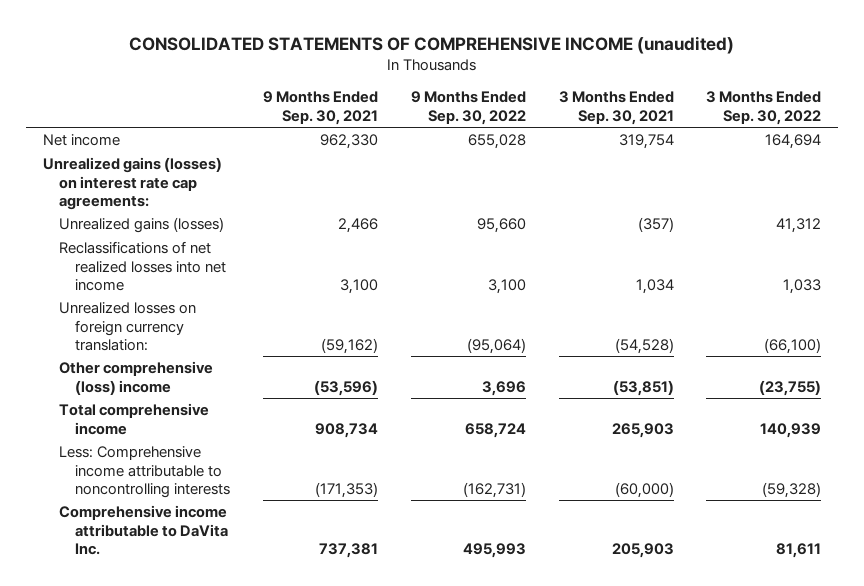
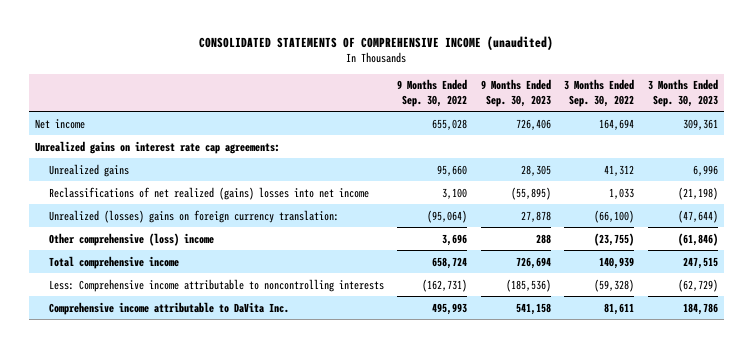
[262,91,378,125] 9 Months Ended Sep. 30, 2021 -> none
[558,91,674,125] 3 Months Ended Sep. 30, 2021 -> none
none -> [480,79,551,107] 9 Months Ended Sep. 30, 2023
none -> [647,79,718,107] 3 Months Ended Sep. 30, 2023
[42,157,222,210] Unrealized gains (losses) on interest rate cap agreements: -> [35,140,281,154] Unrealized gains on interest rate cap agreements:
[58,217,224,234] Unrealized gains (losses) -> [49,163,130,177] Unrealized gains
[58,241,226,291] Reclassifications of net realized losses into net income -> [49,186,370,200] Reclassifications of net realized (gains) losses into net income
[58,302,196,351] Unrealized losses on foreign currency translation: -> [49,209,340,223] Unrealized (losses) gains on foreign currency translation:

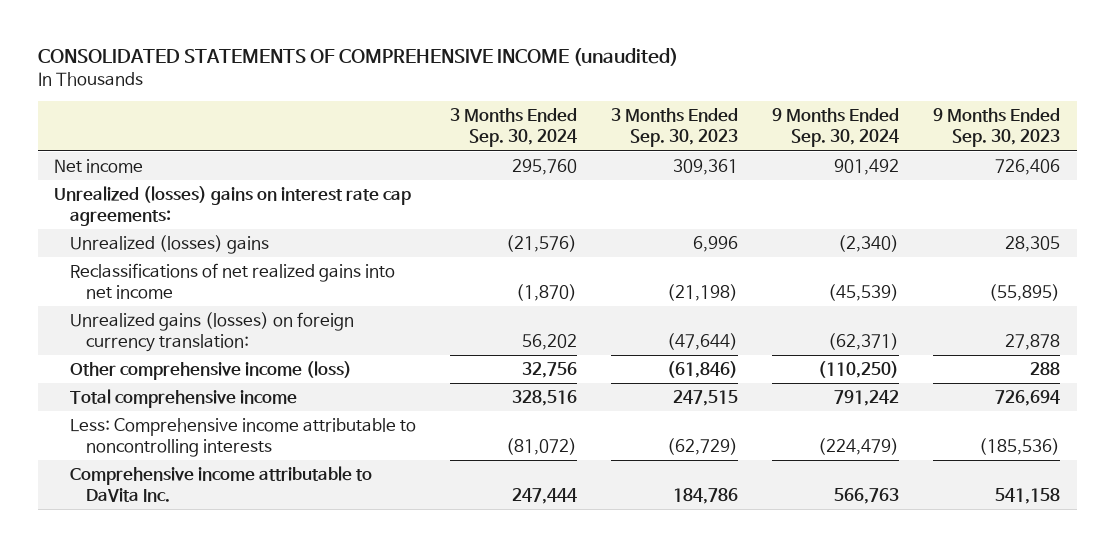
[397,79,468,107] 9 Months Ended Sep. 30, 2022 -> none
[564,79,635,107] 3 Months Ended Sep. 30, 2022 -> none
none -> [450,108,578,148] 3 Months Ended Sep. 30, 2024
none -> [771,108,899,148] 9 Months Ended Sep. 30, 2024
[35,140,281,154] Unrealized gains on interest rate cap agreements: -> [54,186,412,226] Unrealized (losses) gains on interest rate cap agreements:
[49,163,130,177] Unrealized gains -> [70,235,270,255] Unrealized (losses) gains
[49,186,370,200] Reclassifications of net realized (gains) losses into net income -> [70,263,396,299] Reclassifications of net realized gains into net income
[49,209,340,223] Unrealized (losses) gains on foreign currency translation: -> [70,312,355,352] Unrealized gains (losses) on foreign currency translation:
[49,232,215,246] Other comprehensive (loss) income -> [70,361,353,381] Other comprehensive income (loss)

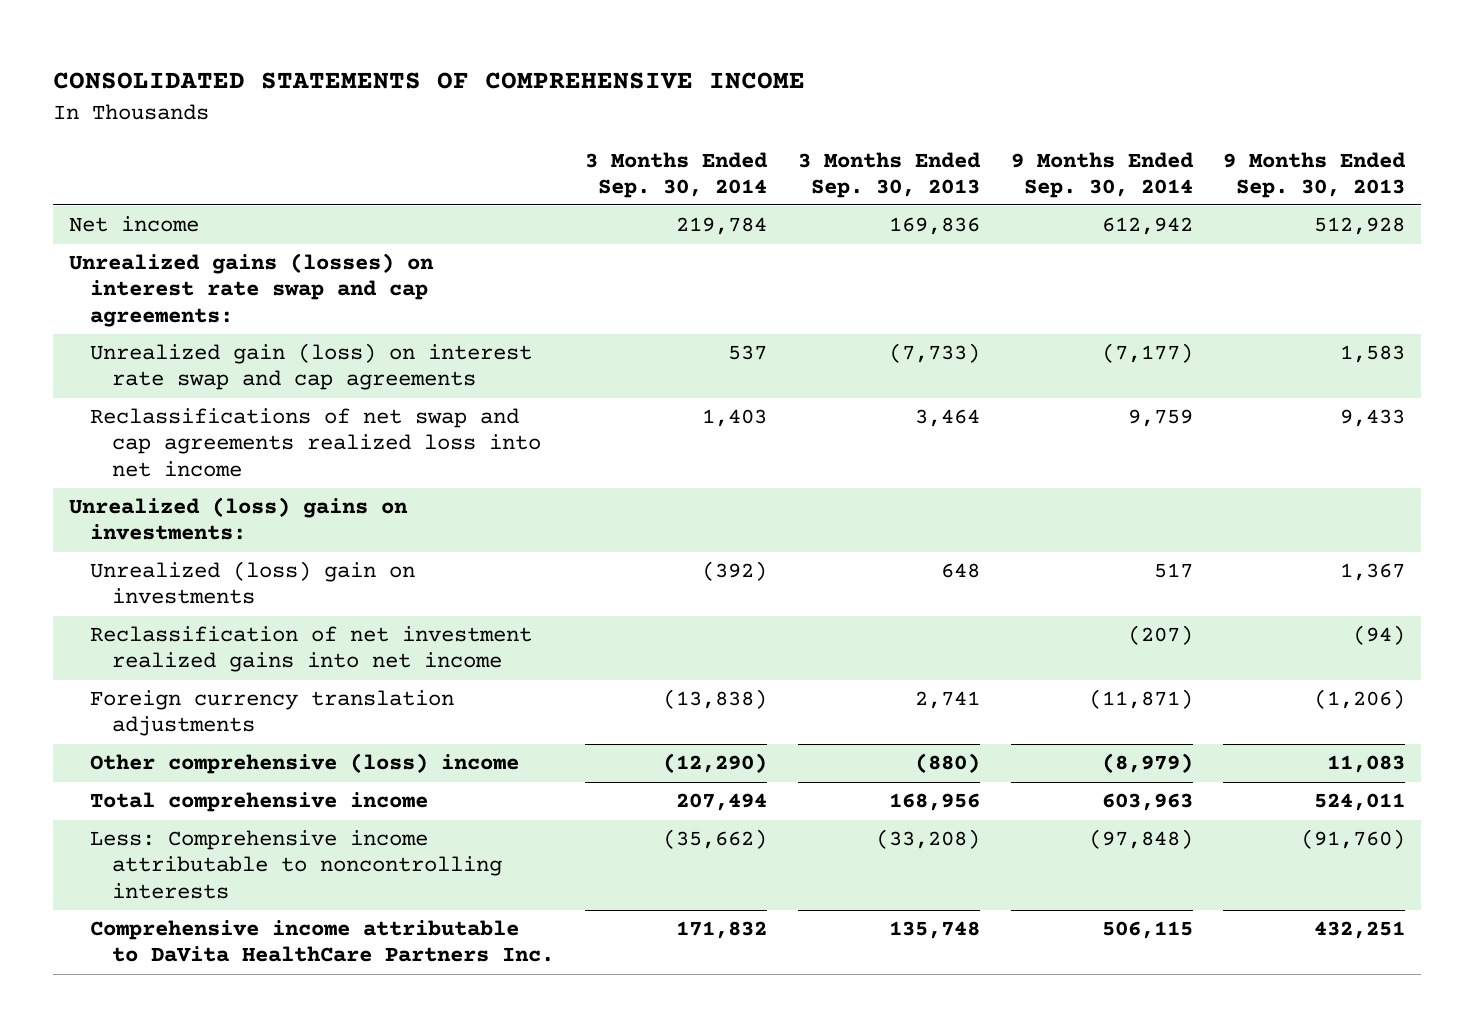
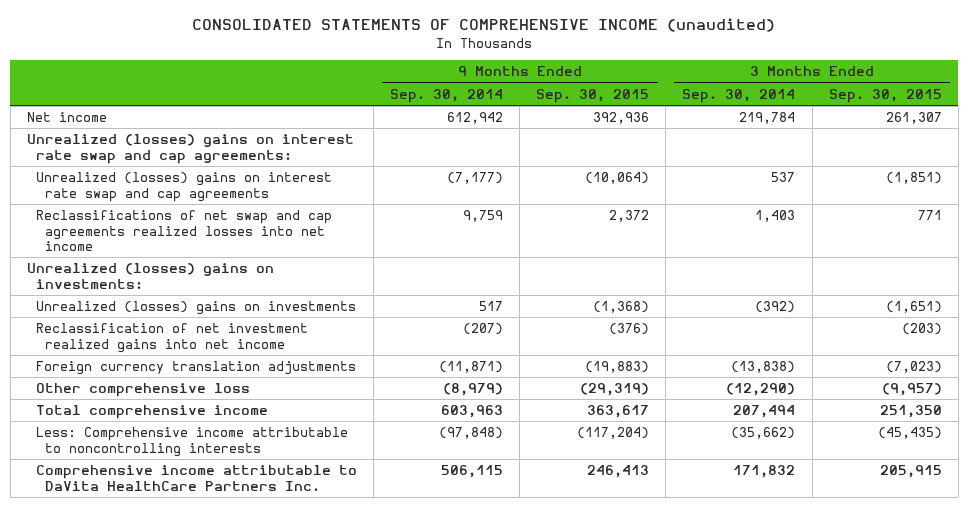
[53,72,806,90] CONSOLIDATED STATEMENTS OF COMPREHENSIVE INCOME -> [192,18,776,33] CONSOLIDATED STATEMENTS OF COMPREHENSIVE INCOME (unaudited)
[797,151,981,198] 3 Months Ended Sep. 30, 2013 -> none
[1223,151,1407,198] 9 Months Ended Sep. 30, 2013 -> none
none -> [536,88,650,103] Sep. 30, 2015
none -> [828,88,942,103] Sep. 30, 2015
[68,253,434,327] Unrealized gains (losses) on interest rate swap and cap agreements: -> [27,134,355,164] Unrealized (losses) gains on interest rate swap and cap agreements:
[90,343,533,391] Unrealized gain (loss) on interest rate swap and cap agreements -> [36,172,333,202] Unrealized (losses) gains on interest rate swap and cap agreements
[90,408,542,477] Reclassifications of net swap and cap agreements realized loss into net income -> [36,210,333,251] Reclassifications of net swap and cap agreements realized losses into net income
[68,497,408,541] Unrealized (loss) gains on investments: -> [27,263,275,289] Unrealized (losses) gains on investments:
[90,561,416,605] Unrealized (loss) gain on investments -> [36,301,357,316] Unrealized (losses) gains on investments
[90,753,520,775] Other comprehensive (loss) income -> [36,383,251,398] Other comprehensive loss

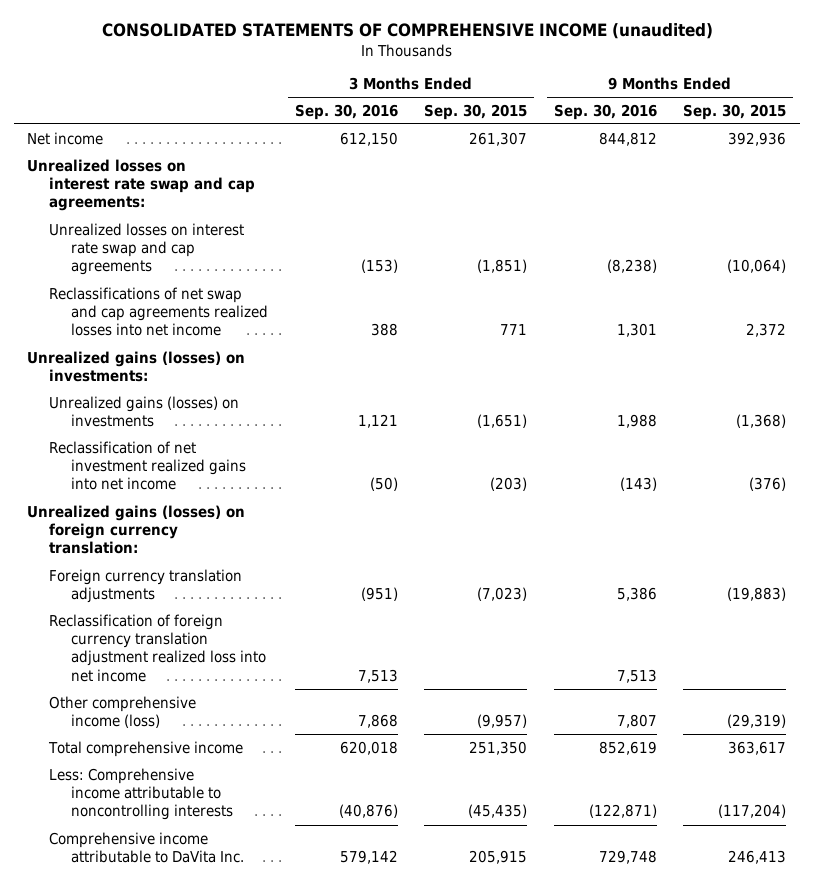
[390,88,504,103] Sep. 30, 2014 -> none
[682,88,796,103] Sep. 30, 2014 -> none
none -> [294,103,398,120] Sep. 30, 2016
none -> [553,103,657,120] Sep. 30, 2016
[27,134,355,164] Unrealized (losses) gains on interest rate swap and cap agreements: -> [27,158,256,212] Unrealized losses on interest rate swap and cap agreements:
[36,172,333,202] Unrealized (losses) gains on interest rate swap and cap agreements -> [49,222,245,276] Unrealized losses on interest rate swap and cap agreements
[27,263,275,289] Unrealized (losses) gains on investments: -> [27,350,246,383] Unrealized gains (losses) on investments:
[36,301,357,316] Unrealized (losses) gains on investments -> [49,395,240,428] Unrealized gains (losses) on investments
none -> [27,504,246,555] Unrealized gains (losses) on foreign currency translation:
none -> [49,613,267,682] Reclassification of foreign currency translation adjustment realized loss into net income
[36,383,251,398] Other comprehensive loss -> [49,695,197,729] Other comprehensive income (loss)
[36,465,358,491] Comprehensive income attributable to DaVita HealthCare Partners Inc. -> [49,831,245,864] Comprehensive income attributable to DaVita Inc.

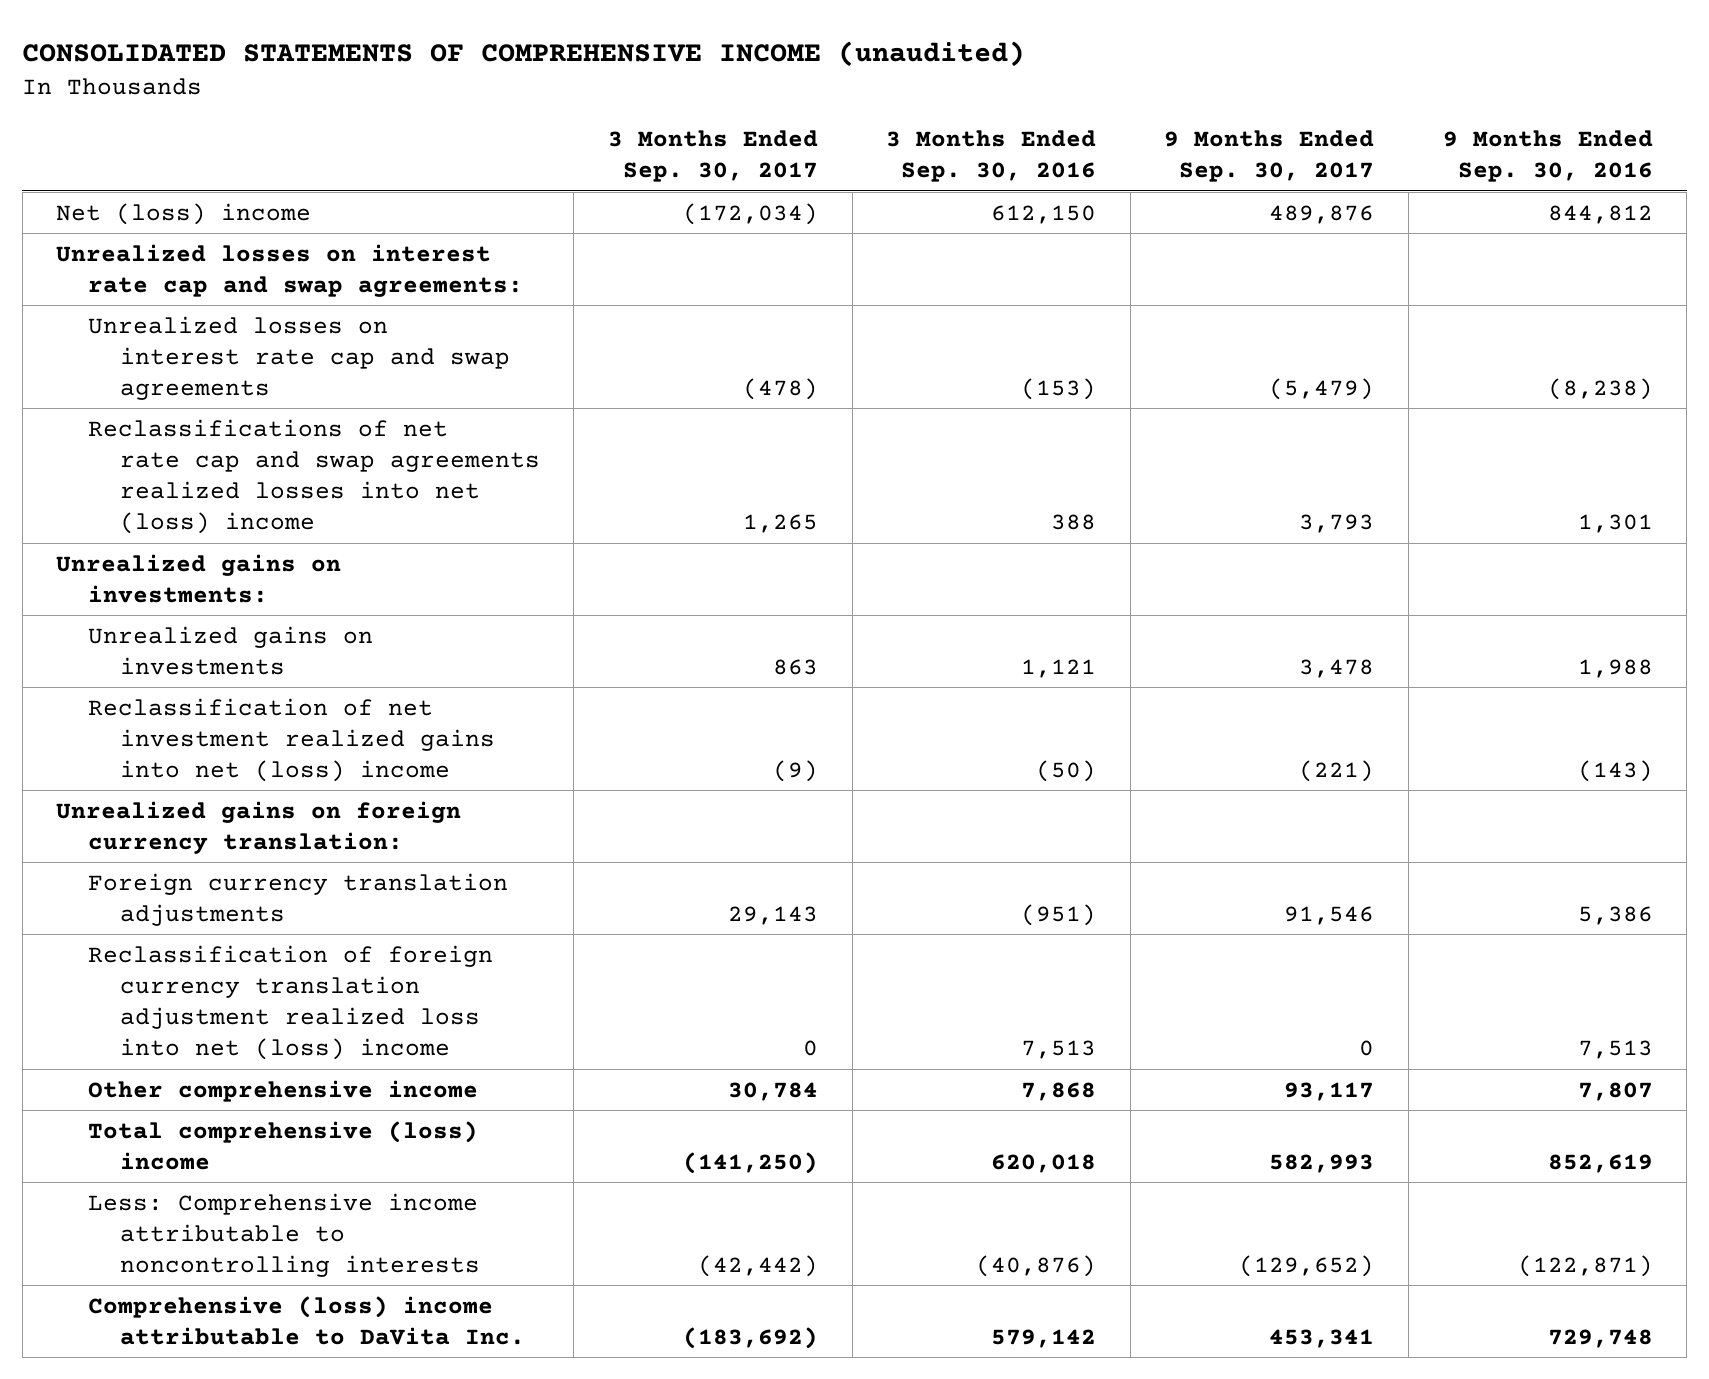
[424,103,528,120] Sep. 30, 2015 -> none
[683,103,787,120] Sep. 30, 2015 -> none
none -> [608,130,819,183] 3 Months Ended Sep. 30, 2017
none -> [1164,130,1375,183] 9 Months Ended Sep. 30, 2017
[27,131,104,145] Net income -> [56,202,312,225] Net (loss) income
[27,158,256,212] Unrealized losses on interest rate swap and cap agreements: -> [56,243,524,297] Unrealized losses on interest rate cap and swap agreements:
[49,222,245,276] Unrealized losses on interest rate swap and cap agreements -> [88,315,510,401] Unrealized losses on interest rate cap and swap agreements
[49,286,269,337] Reclassifications of net swap and cap agreements realized losses into net income -> [88,418,540,535] Reclassifications of net rate cap and swap agreements realized losses into net (loss) income
[27,350,246,383] Unrealized gains (losses) on investments: -> [56,553,342,603] Unrealized gains on investments:
[49,395,240,428] Unrealized gains (losses) on investments -> [88,625,374,675] Unrealized gains on investments
[49,440,247,491] Reclassification of net investment realized gains into net income -> [88,697,495,783] Reclassification of net investment realized gains into net (loss) income
[27,504,246,555] Unrealized gains (losses) on foreign currency translation: -> [56,800,462,854] Unrealized gains on foreign currency translation:
[49,613,267,682] Reclassification of foreign currency translation adjustment realized loss into net income -> [88,944,494,1061] Reclassification of foreign currency translation adjustment realized loss into net (loss) income
[49,695,197,729] Other comprehensive income (loss) -> [88,1079,479,1102] Other comprehensive income
[48,740,244,757] Total comprehensive income -> [88,1120,479,1170] Total comprehensive (loss) income
[49,831,245,864] Comprehensive income attributable to DaVita Inc. -> [88,1295,525,1345] Comprehensive (loss) income attributable to DaVita Inc.

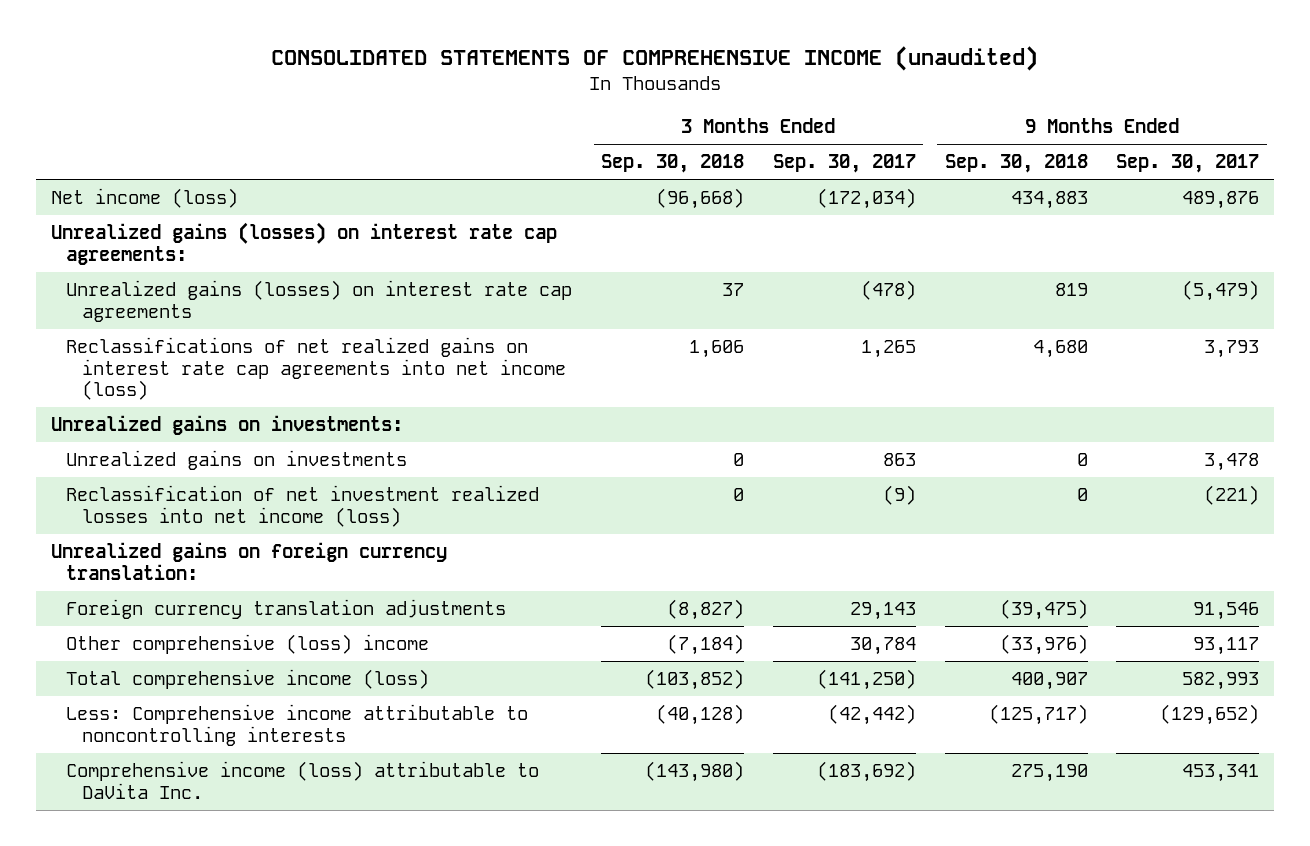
[886,130,1097,183] 3 Months Ended Sep. 30, 2016 -> none
[1442,130,1653,183] 9 Months Ended Sep. 30, 2016 -> none
none -> [600,154,744,174] Sep. 30, 2018
none -> [944,154,1088,174] Sep. 30, 2018
[56,202,312,225] Net (loss) income -> [50,188,238,209] Net income (loss)
[56,243,524,297] Unrealized losses on interest rate cap and swap agreements: -> [50,222,557,265] Unrealized gains (losses) on interest rate cap agreements:
[88,315,510,401] Unrealized losses on interest rate cap and swap agreements -> [66,280,573,322] Unrealized gains (losses) on interest rate cap agreements
[88,418,540,535] Reclassifications of net rate cap and swap agreements realized losses into net (loss) income -> [66,337,566,401] Reclassifications of net realized gains on interest rate cap agreements into net income (loss)
[88,697,495,783] Reclassification of net investment realized gains into net (loss) income -> [66,485,540,527] Reclassification of net investment realized losses into net income (loss)
[88,944,494,1061] Reclassification of foreign currency translation adjustment realized loss into net (loss) income -> none
[88,1079,479,1102] Other comprehensive income -> [66,634,430,655] Other comprehensive (loss) income
[88,1120,479,1170] Total comprehensive (loss) income -> [66,669,430,690] Total comprehensive income (loss)
[88,1295,525,1345] Comprehensive (loss) income attributable to DaVita Inc. -> [66,761,540,799] Comprehensive income (loss) attributable to DaVita Inc.

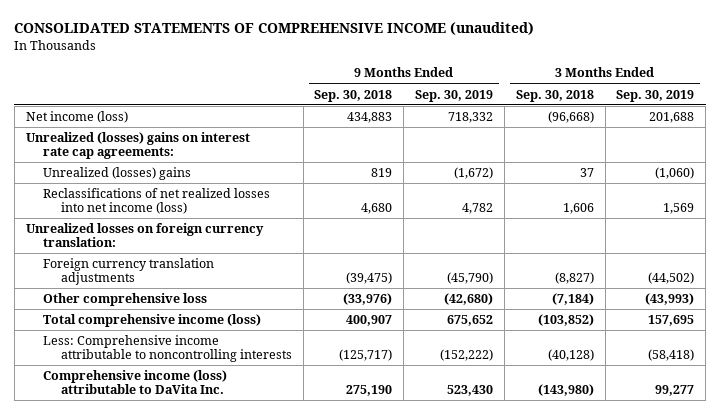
[772,154,916,174] Sep. 30, 2017 -> none
[1116,154,1260,174] Sep. 30, 2017 -> none
none -> [415,89,494,102] Sep. 30, 2019
none -> [616,89,695,102] Sep. 30, 2019
[50,415,403,436] Unrealized gains on investments: -> none
[66,450,408,471] Unrealized gains on investments -> none
[66,485,540,527] Reclassification of net investment realized losses into net income (loss) -> none
[50,222,557,265] Unrealized gains (losses) on interest rate cap agreements: -> [25,132,250,160] Unrealized (losses) gains on interest rate cap agreements:
[66,280,573,322] Unrealized gains (losses) on interest rate cap agreements -> [43,167,192,181] Unrealized (losses) gains
[66,337,566,401] Reclassifications of net realized gains on interest rate cap agreements into net income (loss) -> [43,188,271,215] Reclassifications of net realized losses into net income (loss)
[50,542,447,580] Unrealized gains on foreign currency translation: -> [25,223,264,248] Unrealized losses on foreign currency translation:
[66,634,430,655] Other comprehensive (loss) income -> [43,293,208,307] Other comprehensive loss

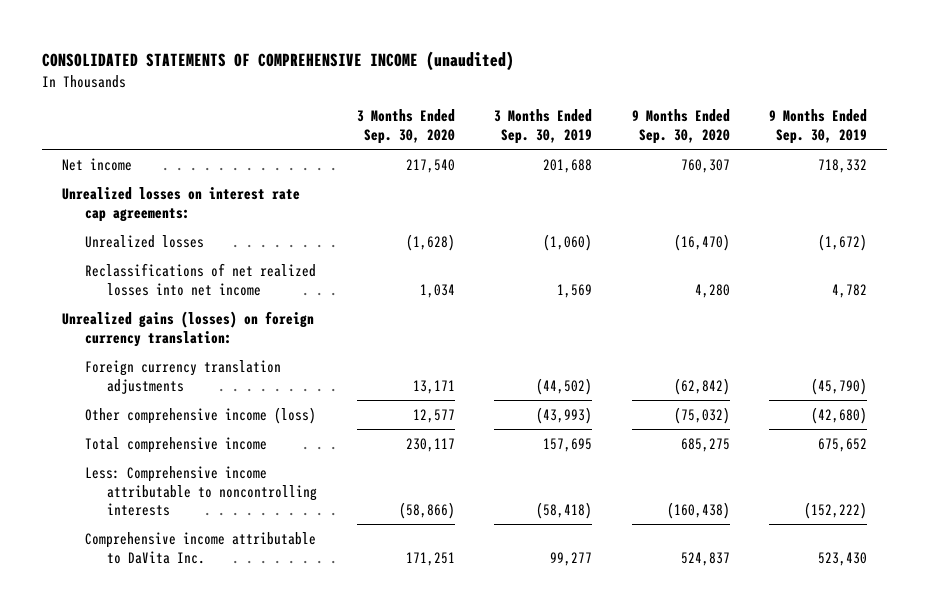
[314,89,393,102] Sep. 30, 2018 -> none
[515,89,594,102] Sep. 30, 2018 -> none
none -> [356,109,455,145] 3 Months Ended Sep. 30, 2020
none -> [631,109,730,145] 9 Months Ended Sep. 30, 2020
[25,111,128,124] Net income (loss) -> [62,157,133,171] Net income
[25,132,250,160] Unrealized (losses) gains on interest rate cap agreements: -> [62,186,301,222] Unrealized losses on interest rate cap agreements:
[43,167,192,181] Unrealized (losses) gains -> [84,234,204,248] Unrealized losses
[43,188,271,215] Reclassifications of net realized losses into net income (loss) -> [84,262,316,296] Reclassifications of net realized losses into net income
[25,223,264,248] Unrealized losses on foreign currency translation: -> [62,310,315,347] Unrealized gains (losses) on foreign currency translation:
[43,293,208,307] Other comprehensive loss -> [84,406,316,424] Other comprehensive income (loss)
[43,314,262,328] Total comprehensive income (loss) -> [84,436,267,453] Total comprehensive income
[43,370,228,395] Comprehensive income (loss) attributable to DaVita Inc. -> [84,531,316,564] Comprehensive income attributable to DaVita Inc.

